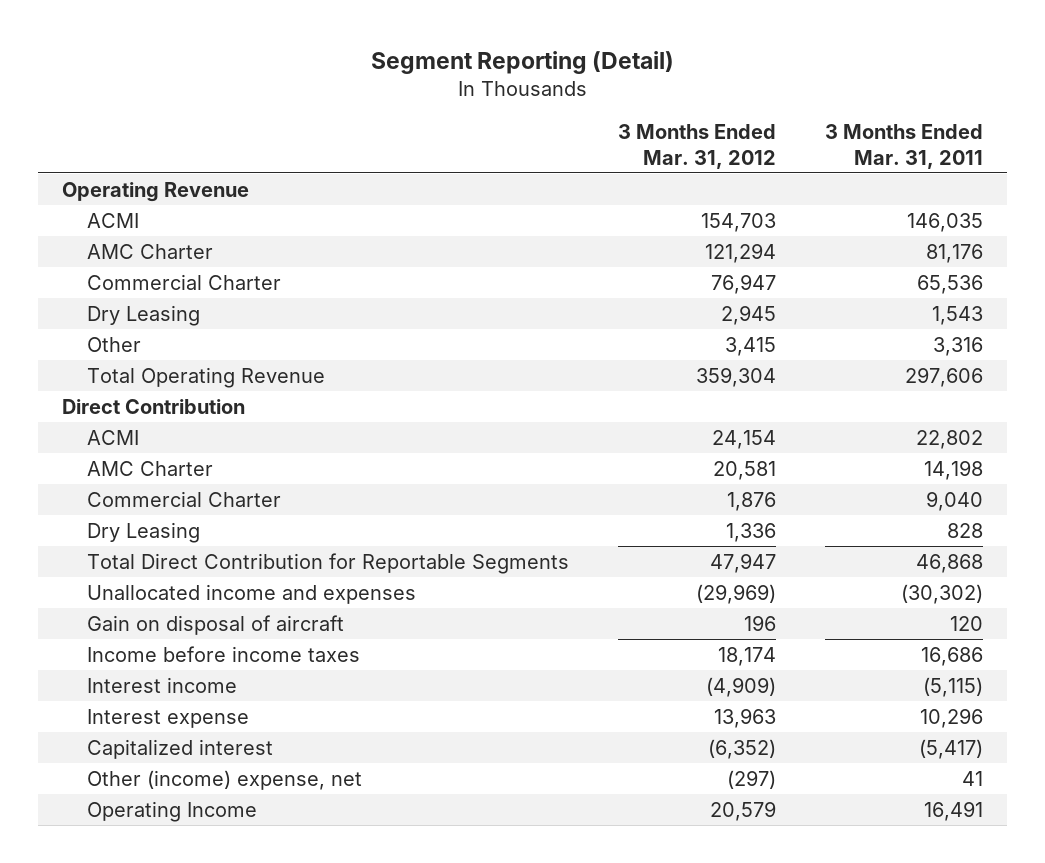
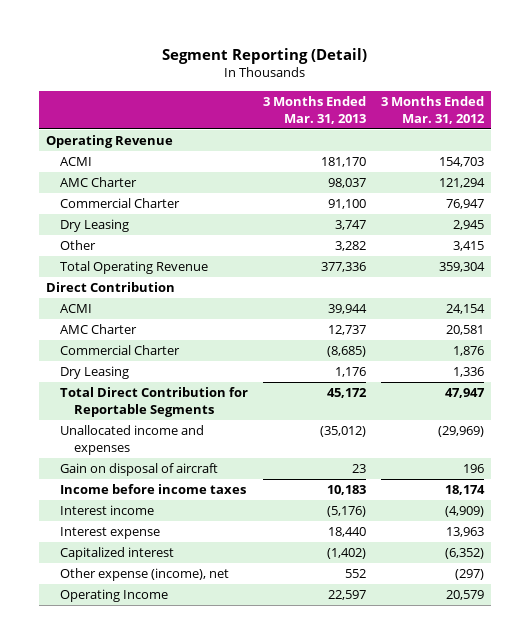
[824,124,983,169] 3 Months Ended Mar. 31, 2011 -> none
none -> [262,96,366,124] 3 Months Ended Mar. 31, 2013
[86,769,362,790] Other (income) expense, net -> [60,568,230,582] Other expense (income), net

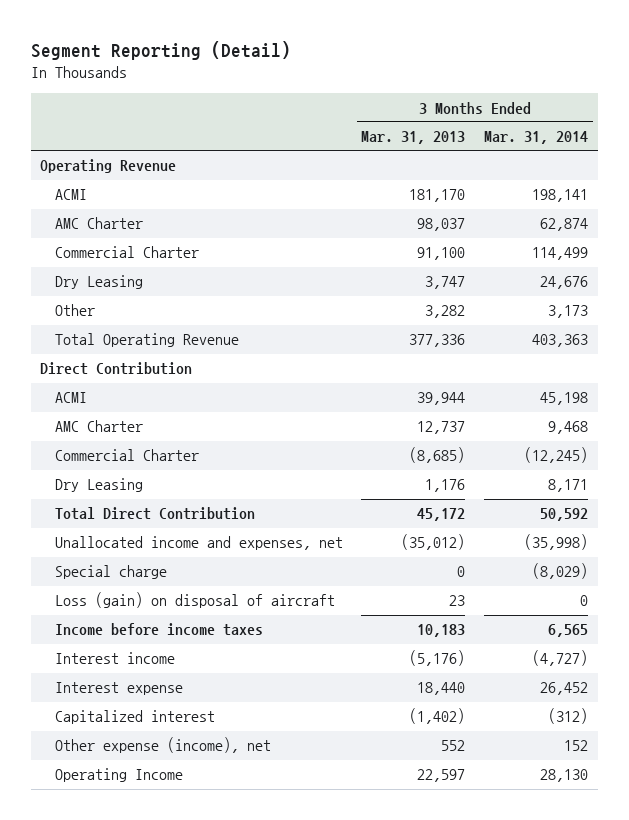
[380,96,485,124] 3 Months Ended Mar. 31, 2012 -> none
none -> [484,131,589,145] Mar. 31, 2014
[60,387,249,418] Total Direct Contribution for Reportable Segments -> [54,507,255,521] Total Direct Contribution
[60,425,205,456] Unallocated income and expenses -> [54,536,343,551] Unallocated income and expenses, net
none -> [54,565,167,580] Special charge
[60,463,219,477] Gain on disposal of aircraft -> [54,592,335,609] Loss (gain) on disposal of aircraft

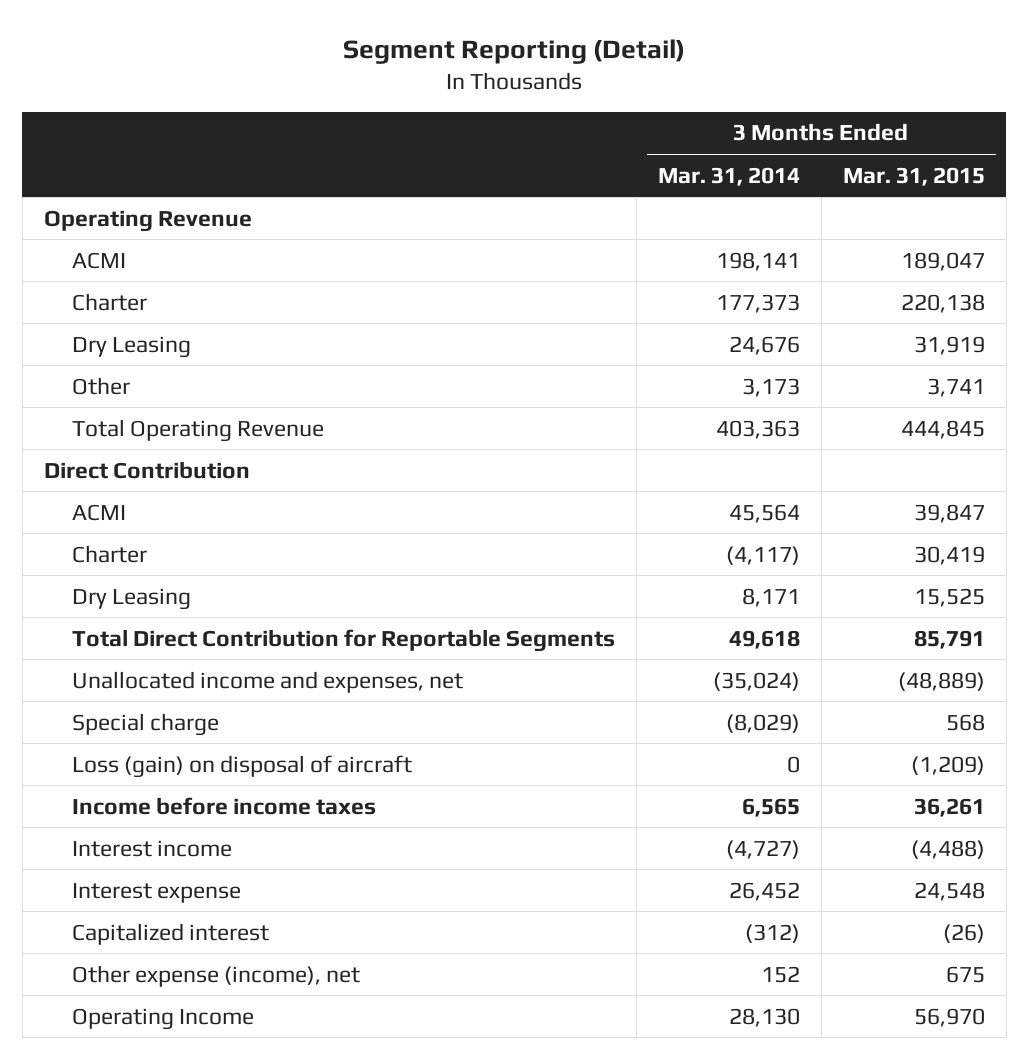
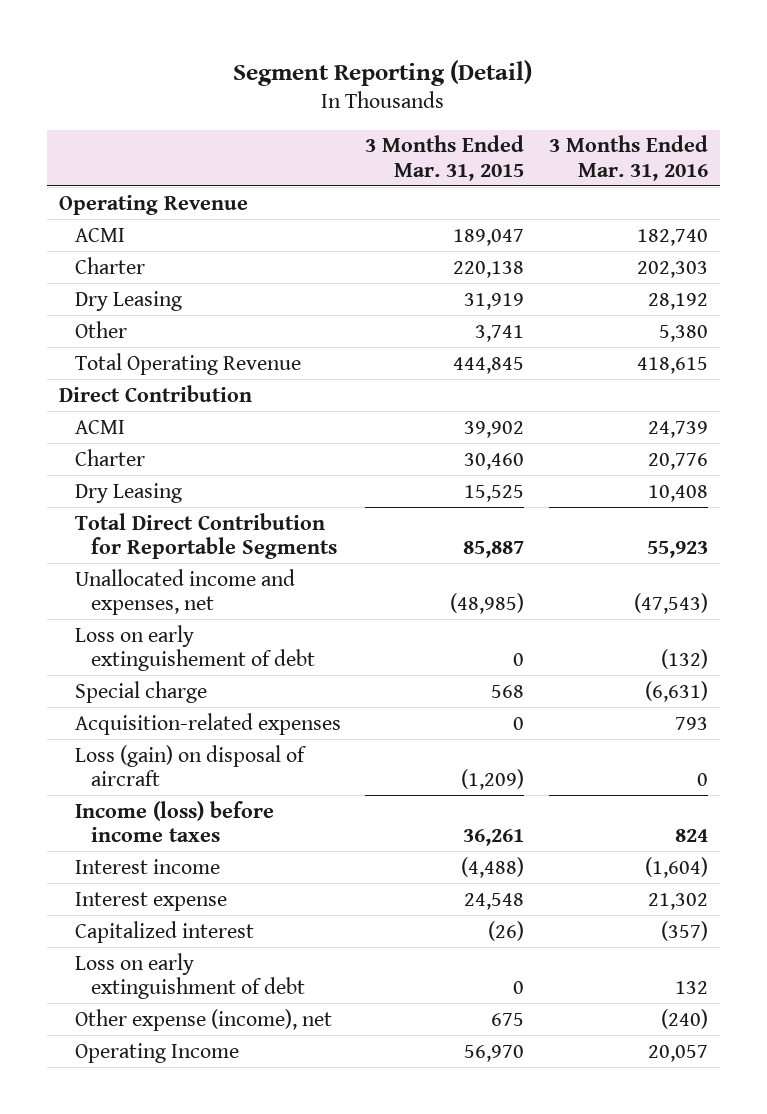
[657,166,800,186] Mar. 31, 2014 -> none
none -> [548,135,708,181] 3 Months Ended Mar. 31, 2016
[913,503,985,523] 39,847 -> [464,420,525,438] 39,902
[913,545,985,565] 30,419 -> [464,452,525,470] 30,460
[913,629,985,649] 85,791 -> [463,540,525,558] 85,887
[897,671,985,691] (48,889) -> [450,592,525,614] (48,985)
none -> [75,624,316,671] Loss on early extinguishement of debt
none -> [75,712,342,735] Acquisition-related expenses
[72,796,377,815] Income before income taxes -> [75,800,275,842] Income (loss) before income taxes
none -> [75,952,306,999] Loss on early extinguishment of debt

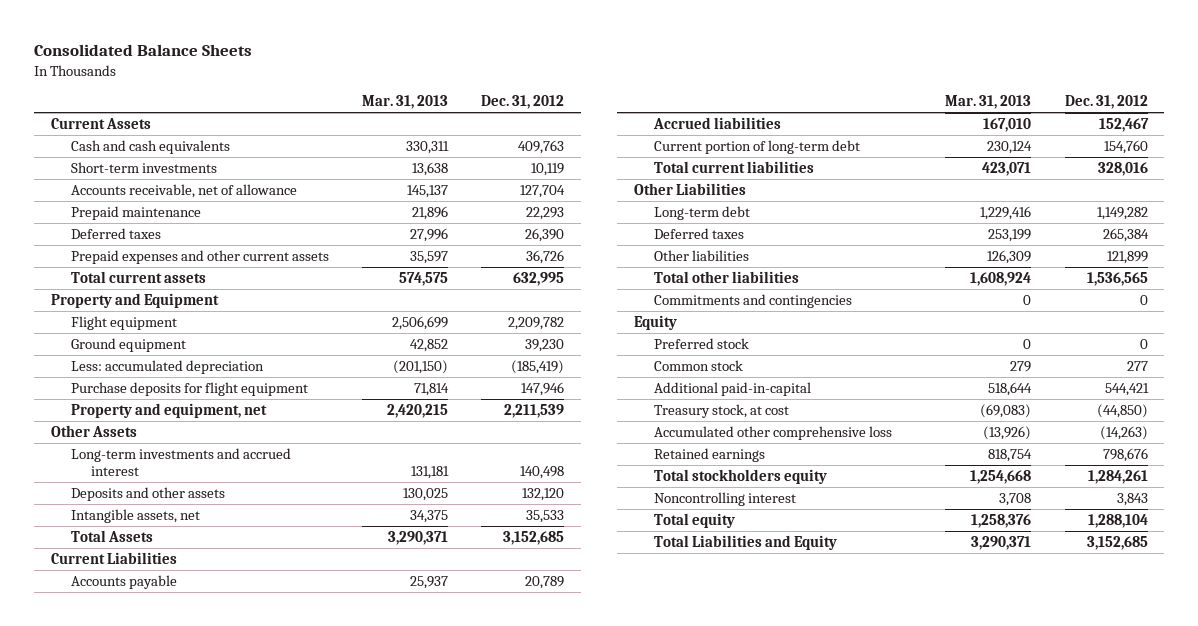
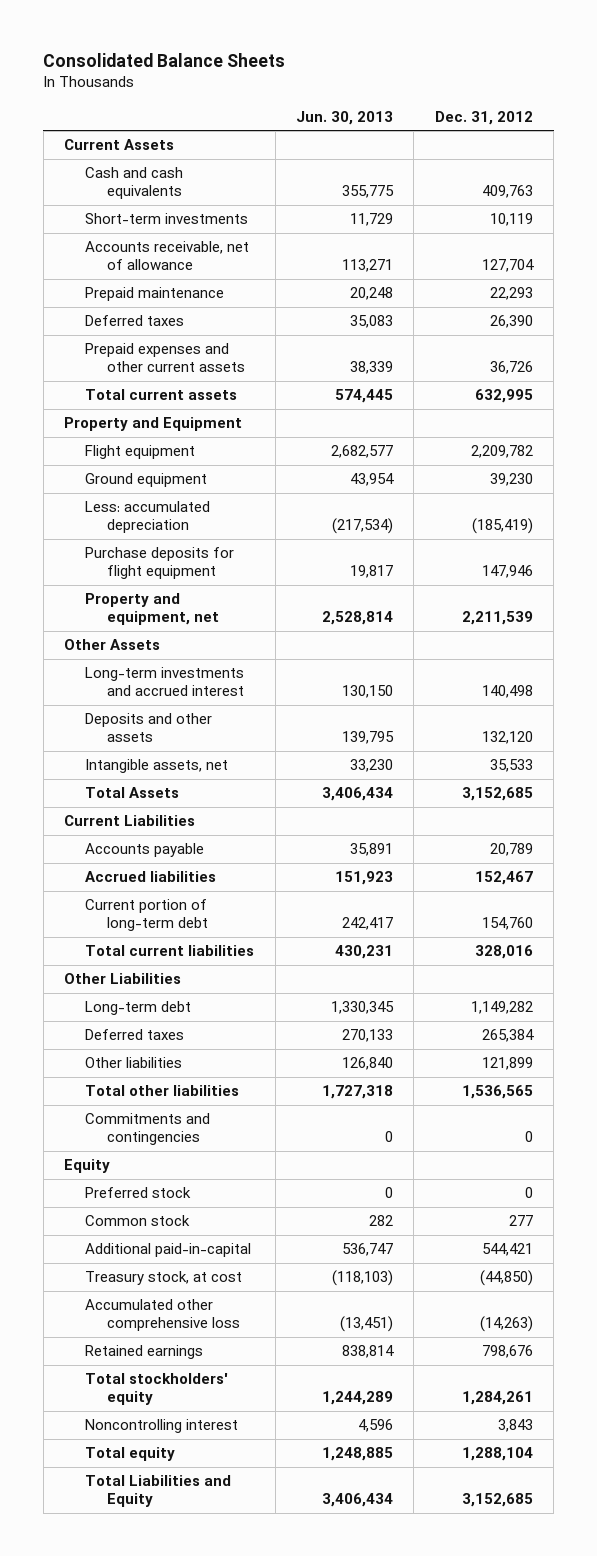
[362,95,449,110] Mar. 31, 2013 -> none
none -> [296,110,394,125] Jun. 30, 2013
[654,468,828,484] Total stockholders equity -> [85,1373,229,1406] Total stockholders' equity

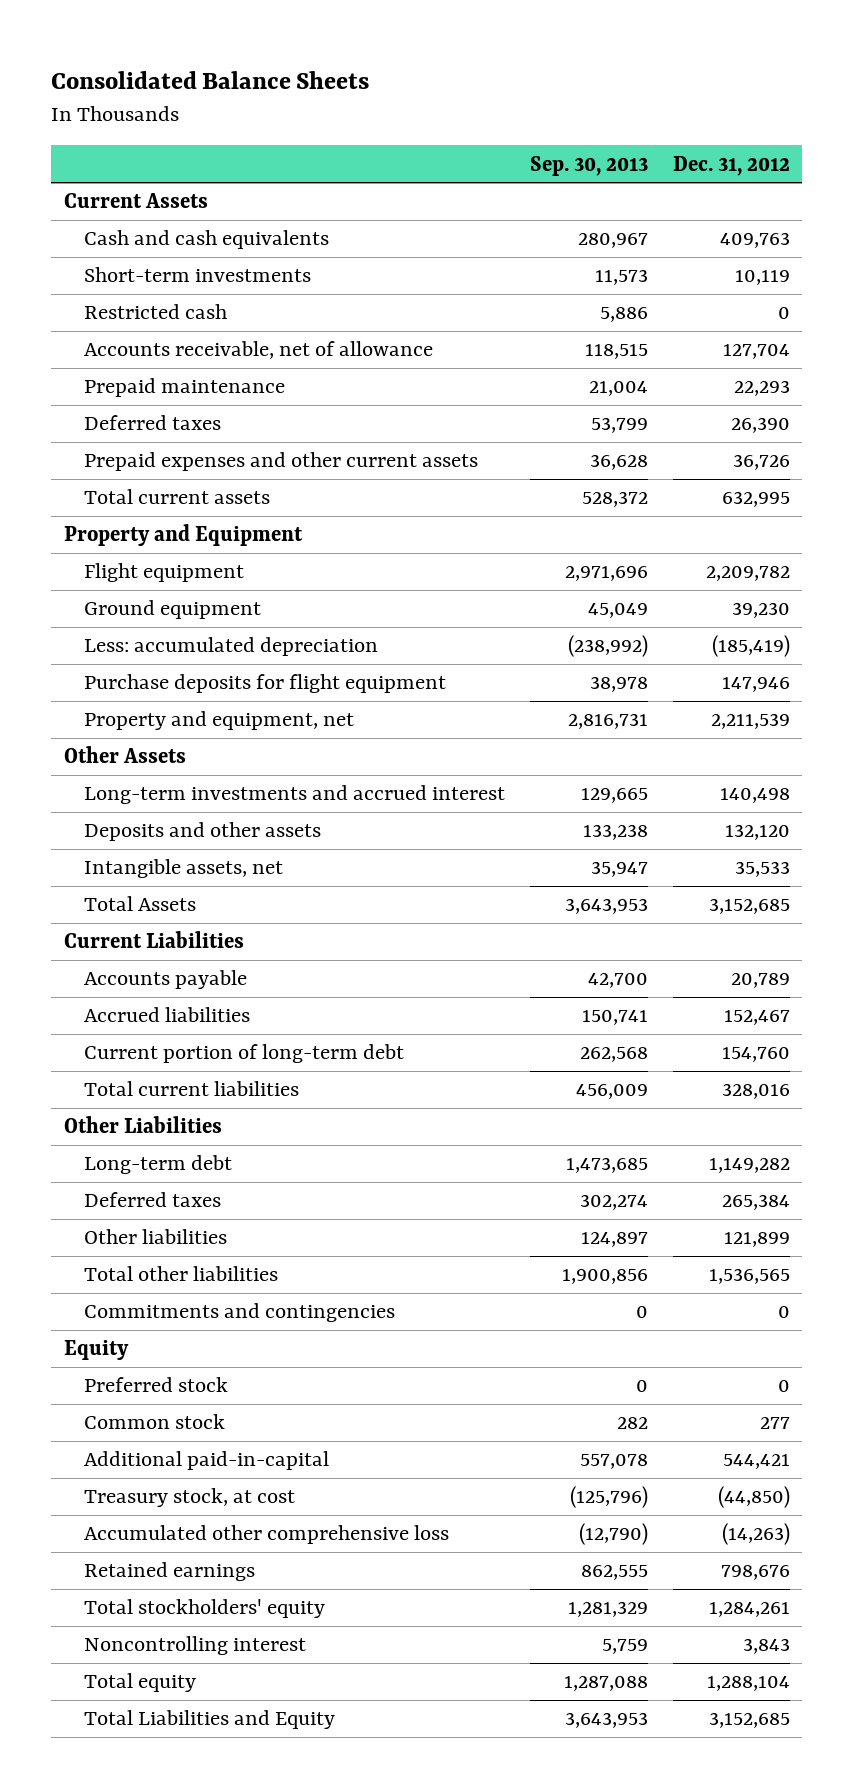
[296,110,394,125] Jun. 30, 2013 -> none
none -> [530,155,649,176] Sep. 30, 2013
none -> [84,304,228,320] Restricted cash

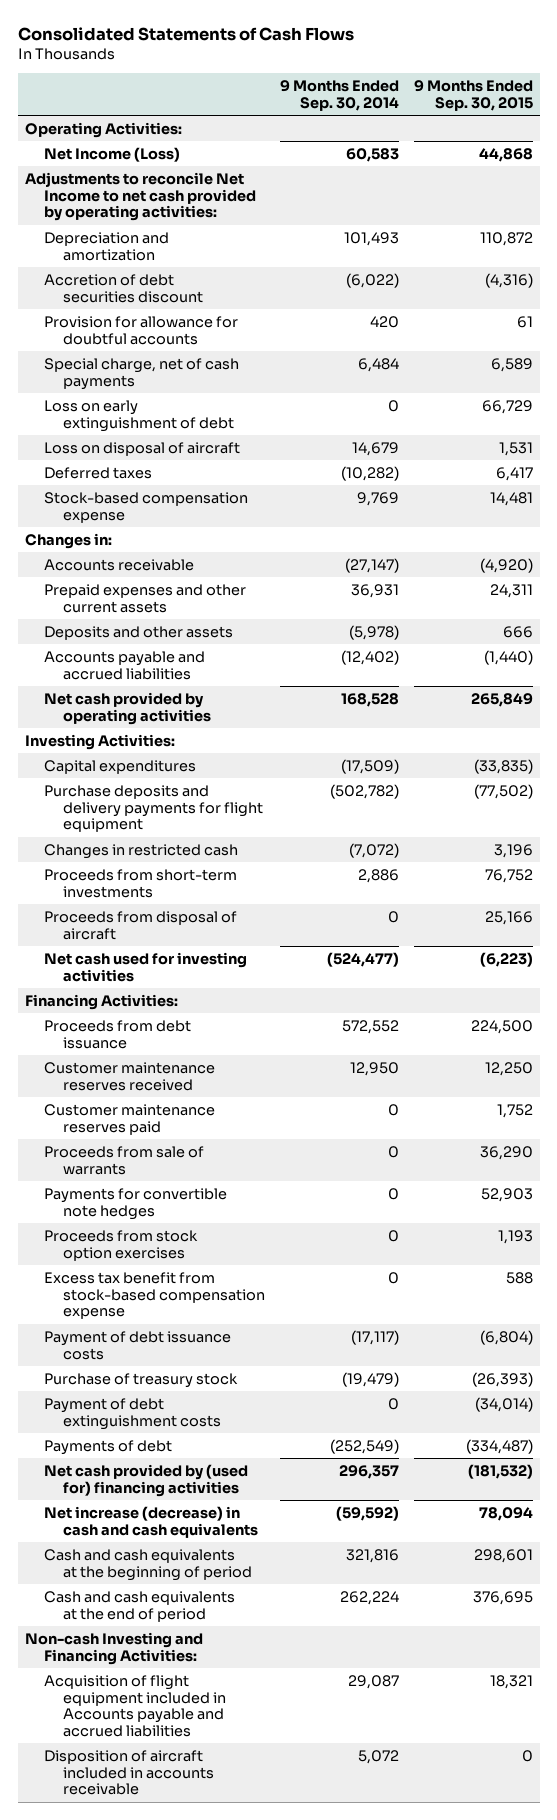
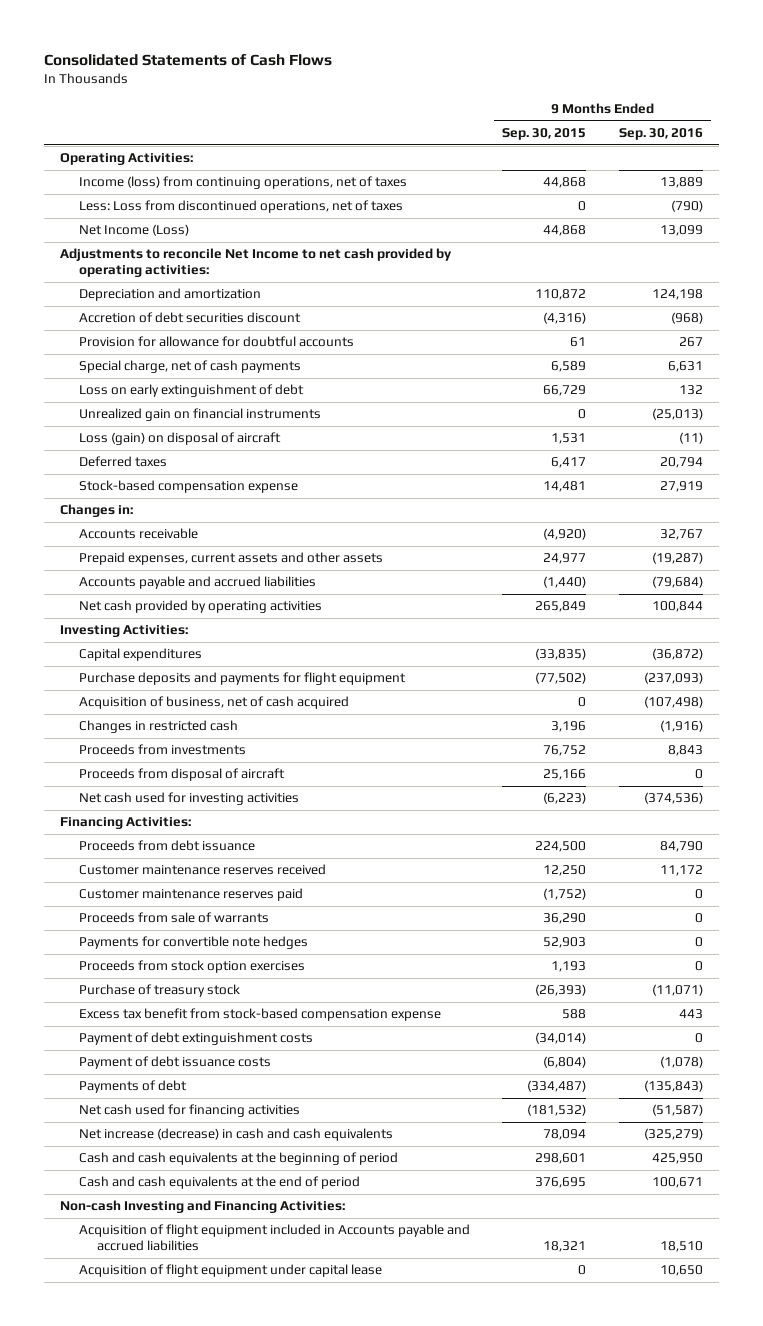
[280,80,400,112] 9 Months Ended Sep. 30, 2014 -> none
none -> [618,128,703,141] Sep. 30, 2016
none -> [78,176,407,190] Income (loss) from continuing operations, net of taxes
none -> [78,200,403,214] Less: Loss from discontinued operations, net of taxes
none -> [78,408,321,422] Unrealized gain on financial instruments
[44,441,241,456] Loss on disposal of aircraft -> [78,432,281,446] Loss (gain) on disposal of aircraft
[44,625,234,640] Deposits and other assets -> none
[44,583,247,613] Prepaid expenses and other current assets -> [78,552,383,566] Prepaid expenses, current assets and other assets
[489,583,533,598] 24,311 -> [543,553,587,565] 24,977
[44,784,264,833] Purchase deposits and delivery payments for flight equipment -> [78,672,406,686] Purchase deposits and payments for flight equipment
none -> [78,696,349,710] Acquisition of business, net of cash acquired
[44,868,238,898] Proceeds from short-term investments -> [78,744,246,756] Proceeds from investments
[496,1103,533,1118] 1,752 -> [543,888,587,901] (1,752)
[44,1271,266,1320] Excess tax benefit from stock-based compensation expense -> [78,1008,441,1022] Excess tax benefit from stock-based compensation expense
[44,1330,232,1360] Payment of debt issuance costs -> [78,1056,271,1070] Payment of debt issuance costs
[44,1463,249,1497] Net cash provided by (used for) financing activities -> [78,1104,300,1118] Net cash used for financing activities
[44,1749,215,1796] Disposition of aircraft included in accounts receivable -> none
none -> [78,1264,382,1278] Acquisition of flight equipment under capital lease

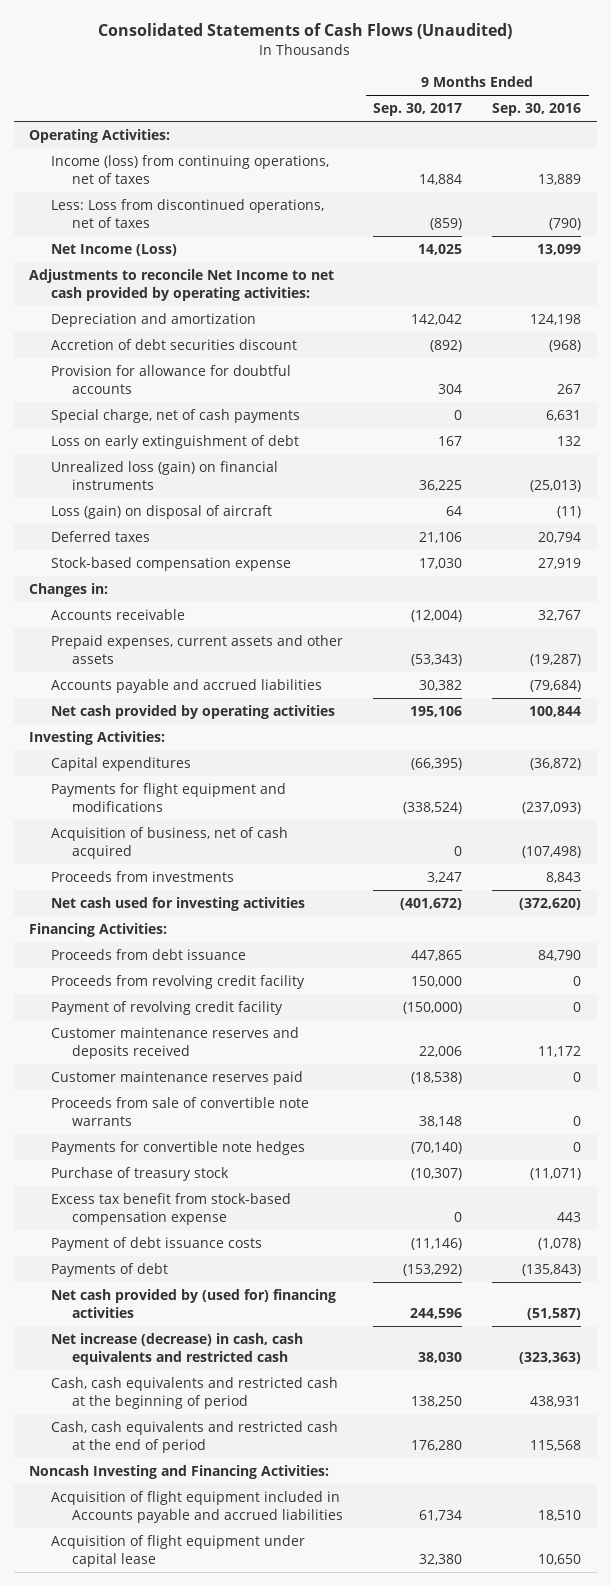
[44,54,333,67] Consolidated Statements of Cash Flows -> [98,23,513,40] Consolidated Statements of Cash Flows (Unaudited)
[502,128,587,141] Sep. 30, 2015 -> none
none -> [373,103,463,117] Sep. 30, 2017
[78,408,321,422] Unrealized gain on financial instruments -> [50,461,278,491] Unrealized loss (gain) on financial instruments
[78,672,406,686] Purchase deposits and payments for flight equipment -> [50,783,286,813] Payments for flight equipment and modifications
[78,720,238,734] Changes in restricted cash -> none
[78,768,285,782] Proceeds from disposal of aircraft -> none
[643,792,703,805] (374,536) -> [519,898,582,911] (372,620)
none -> [50,975,305,990] Proceeds from revolving credit facility
none -> [50,1001,283,1016] Payment of revolving credit facility
[78,864,326,876] Customer maintenance reserves received -> [50,1027,299,1060] Customer maintenance reserves and deposits received
[78,912,269,924] Proceeds from sale of warrants -> [50,1097,309,1127] Proceeds from sale of convertible note warrants
[78,960,305,974] Proceeds from stock option exercises -> none
[78,1032,313,1046] Payment of debt extinguishment costs -> none
[78,1104,300,1118] Net cash used for financing activities -> [50,1289,336,1319] Net cash provided by (used for) financing activities
[78,1128,393,1142] Net increase (decrease) in cash and cash equivalents -> [50,1333,303,1366] Net increase (decrease) in cash, cash equivalents and restricted cash
[643,1128,703,1141] (325,279) -> [519,1352,582,1365] (323,363)
[78,1152,398,1166] Cash and cash equivalents at the beginning of period -> [50,1377,338,1410] Cash, cash equivalents and restricted cash at the beginning of period
[651,1153,703,1165] 425,950 -> [530,1396,582,1408] 438,931
[78,1176,360,1190] Cash and cash equivalents at the end of period -> [50,1421,338,1454] Cash, cash equivalents and restricted cash at the end of period
[651,1177,703,1189] 100,671 -> [530,1440,582,1452] 115,568
[60,1200,346,1214] Non-cash Investing and Financing Activities: -> [29,1465,330,1480] Noncash Investing and Financing Activities:

